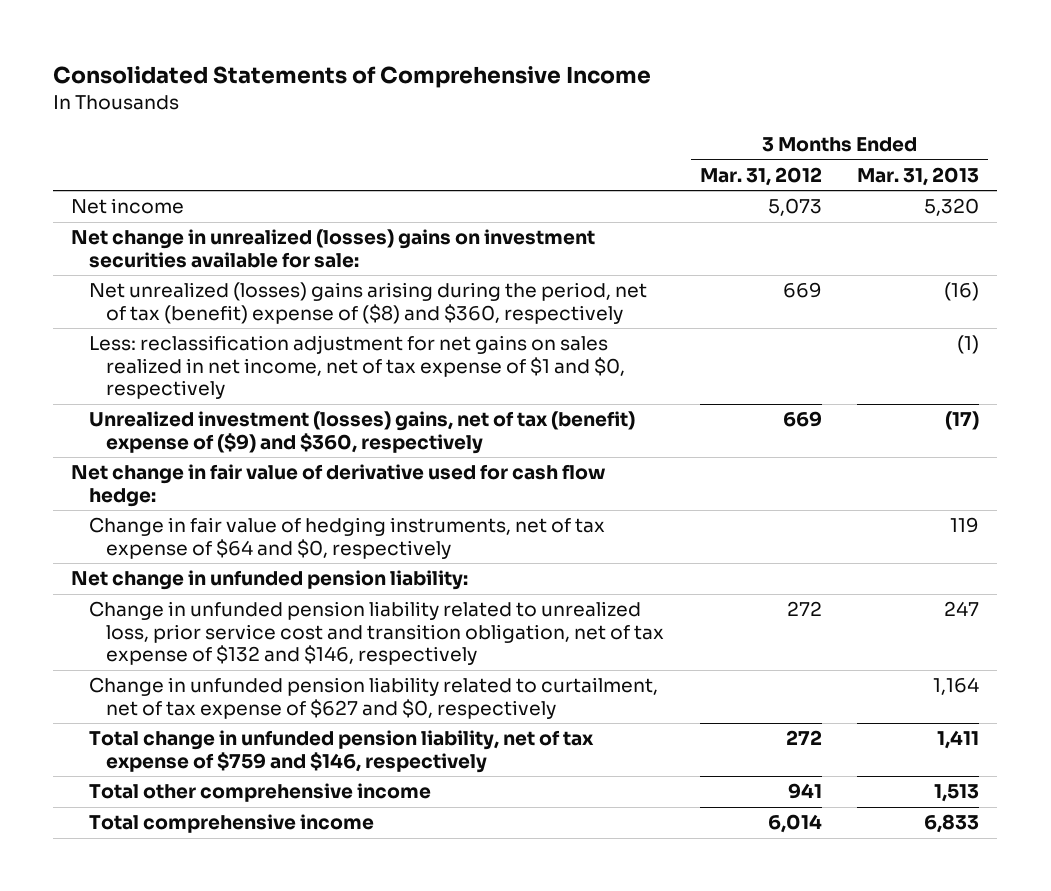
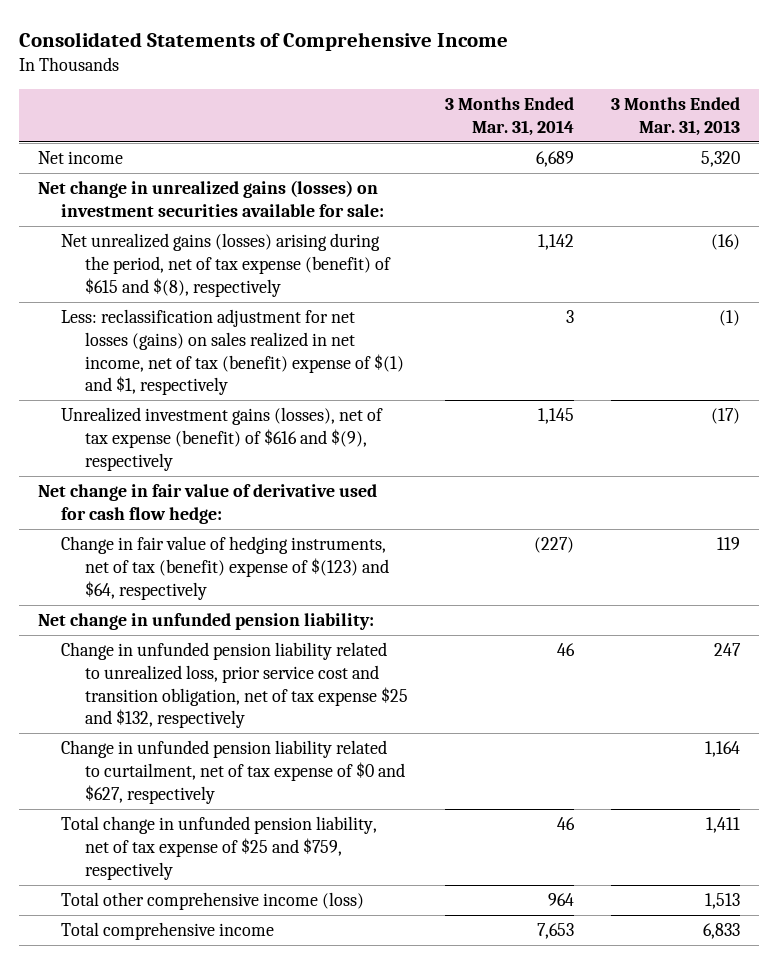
[699,166,822,186] Mar. 31, 2012 -> none
none -> [445,96,575,136] 3 Months Ended Mar. 31, 2014
[71,229,596,268] Net change in unrealized (losses) gains on investment securities available for sale: -> [37,180,385,217] Net change in unrealized gains (losses) on investment securities available for sale:
[88,282,647,324] Net unrealized (losses) gains arising during the period, net of tax (benefit) expense of ($8) and $360, respectively -> [61,233,392,297] Net unrealized gains (losses) arising during the period, net of tax expense (benefit) of $615 and $(8), respectively
[88,335,626,400] Less: reclassification adjustment for net gains on sales realized in net income, net of tax expense of $1 and $0, respectively -> [61,309,405,396] Less: reclassification adjustment for net losses (gains) on sales realized in net income, net of tax (benefit) expense of $(1) and $1, respectively
[88,411,635,454] Unrealized investment (losses) gains, net of tax (benefit) expense of ($9) and $360, respectively -> [61,407,384,471] Unrealized investment gains (losses), net of tax expense (benefit) of $616 and $(9), respectively
[88,517,605,559] Change in fair value of hedging instruments, net of tax expense of $64 and $0, respectively -> [61,536,390,600] Change in fair value of hedging instruments, net of tax (benefit) expense of $(123) and $64, respectively
[88,601,665,666] Change in unfunded pension liability related to unrealized loss, prior service cost and transition obligation, net of tax expense of $132 and $146, respectively -> [61,642,409,729] Change in unfunded pension liability related to unrealized loss, prior service cost and transition obligation, net of tax expense $25 and $132, respectively
[88,677,658,719] Change in unfunded pension liability related to curtailment, net of tax expense of $627 and $0, respectively -> [61,740,406,804] Change in unfunded pension liability related to curtailment, net of tax expense of $0 and $627, respectively
[88,730,594,773] Total change in unfunded pension liability, net of tax expense of $759 and $146, respectively -> [61,816,378,880] Total change in unfunded pension liability, net of tax expense of $25 and $759, respectively
[88,783,431,803] Total other comprehensive income -> [61,892,365,911] Total other comprehensive income (loss)

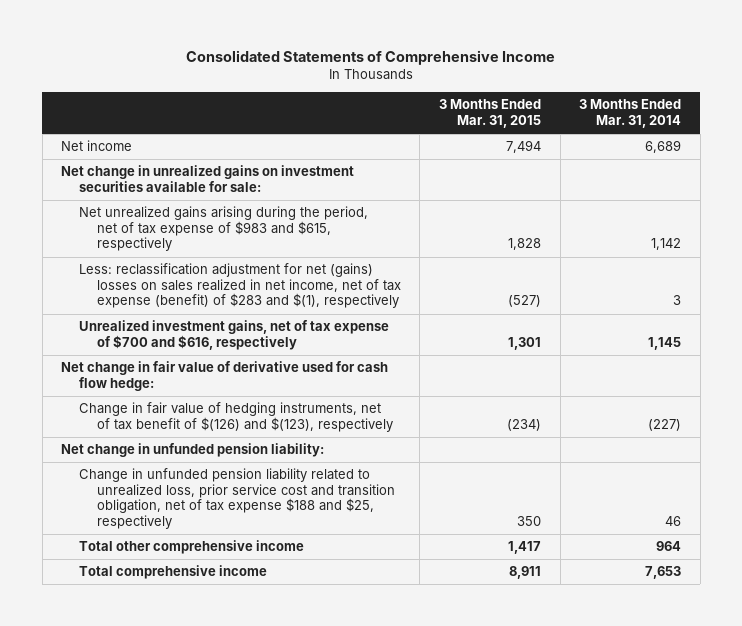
[611,96,741,136] 3 Months Ended Mar. 31, 2013 -> none
none -> [438,99,541,129] 3 Months Ended Mar. 31, 2015
[37,180,385,217] Net change in unrealized gains (losses) on investment securities available for sale: -> [61,165,355,192] Net change in unrealized gains on investment securities available for sale:
[61,233,392,297] Net unrealized gains (losses) arising during the period, net of tax expense (benefit) of $615 and $(8), respectively -> [79,206,369,252] Net unrealized gains arising during the period, net of tax expense of $983 and $615, respectively
[61,309,405,396] Less: reclassification adjustment for net losses (gains) on sales realized in net income, net of tax (benefit) expense of $(1) and $1, respectively -> [79,263,401,309] Less: reclassification adjustment for net (gains) losses on sales realized in net income, net of tax expense (benefit) of $283 and $(1), respectively
[61,407,384,471] Unrealized investment gains (losses), net of tax expense (benefit) of $616 and $(9), respectively -> [79,320,390,350] Unrealized investment gains, net of tax expense of $700 and $616, respectively
[61,536,390,600] Change in fair value of hedging instruments, net of tax (benefit) expense of $(123) and $64, respectively -> [79,402,393,432] Change in fair value of hedging instruments, net of tax benefit of $(126) and $(123), respectively
[61,740,406,804] Change in unfunded pension liability related to curtailment, net of tax expense of $0 and $627, respectively -> none
[61,816,378,880] Total change in unfunded pension liability, net of tax expense of $25 and $759, respectively -> none
[61,642,409,729] Change in unfunded pension liability related to unrealized loss, prior service cost and transition obligation, net of tax expense $25 and $132, respectively -> [79,468,395,529] Change in unfunded pension liability related to unrealized loss, prior service cost and transition obligation, net of tax expense $188 and $25, respectively
[61,892,365,911] Total other comprehensive income (loss) -> [79,540,305,555] Total other comprehensive income

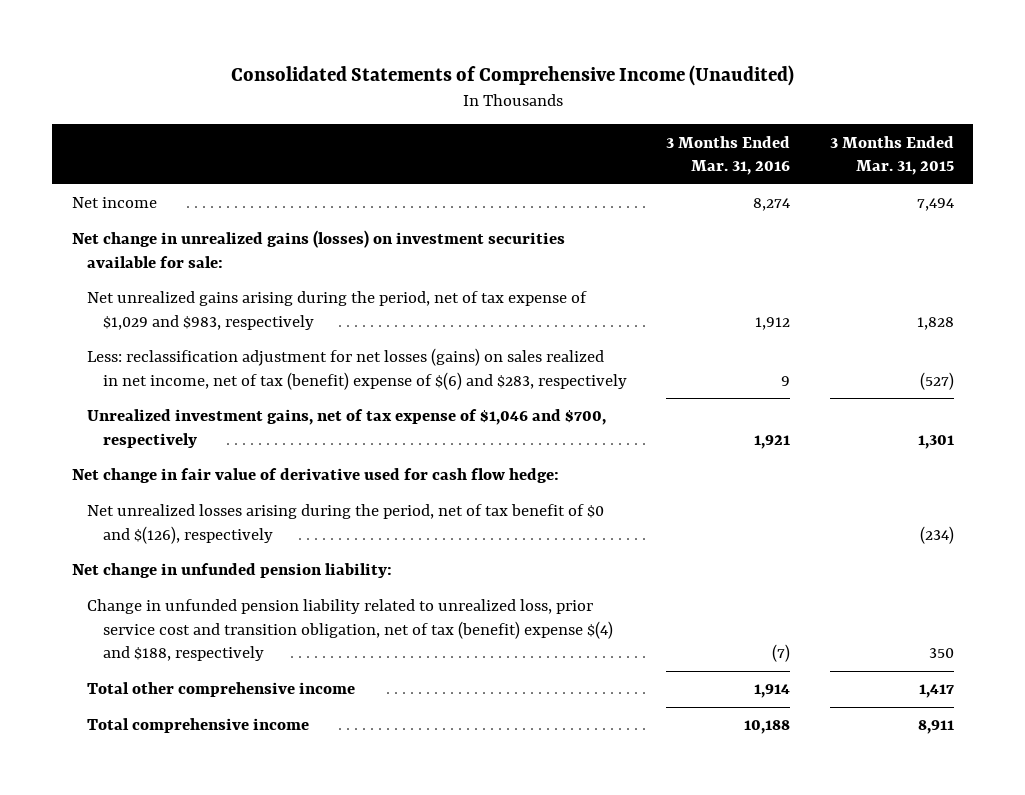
[186,50,556,66] Consolidated Statements of Comprehensive Income -> [230,64,794,86] Consolidated Statements of Comprehensive Income (Unaudited)
[579,99,682,129] 3 Months Ended Mar. 31, 2014 -> none
none -> [666,135,791,176] 3 Months Ended Mar. 31, 2016
[61,165,355,192] Net change in unrealized gains on investment securities available for sale: -> [71,230,565,268] Net change in unrealized gains (losses) on investment securities available for sale:
[79,206,369,252] Net unrealized gains arising during the period, net of tax expense of $983 and $615, respectively -> [87,291,588,330] Net unrealized gains arising during the period, net of tax expense of $1,029 and $983, respectively
[79,263,401,309] Less: reclassification adjustment for net (gains) losses on sales realized in net income, net of tax expense (benefit) of $283 and $(1), respectively -> [87,348,627,390] Less: reclassification adjustment for net losses (gains) on sales realized in net income, net of tax (benefit) expense of $(6) and $283, respectively
[79,320,390,350] Unrealized investment gains, net of tax expense of $700 and $616, respectively -> [87,409,607,448] Unrealized investment gains, net of tax expense of $1,046 and $700, respectively
[79,402,393,432] Change in fair value of hedging instruments, net of tax benefit of $(126) and $(123), respectively -> [87,504,605,544] Net unrealized losses arising during the period, net of tax benefit of $0 and $(126), respectively
[79,468,395,529] Change in unfunded pension liability related to unrealized loss, prior service cost and transition obligation, net of tax expense $188 and $25, respectively -> [87,599,613,662] Change in unfunded pension liability related to unrealized loss, prior service cost and transition obligation, net of tax (benefit) expense $(4) and $188, respectively

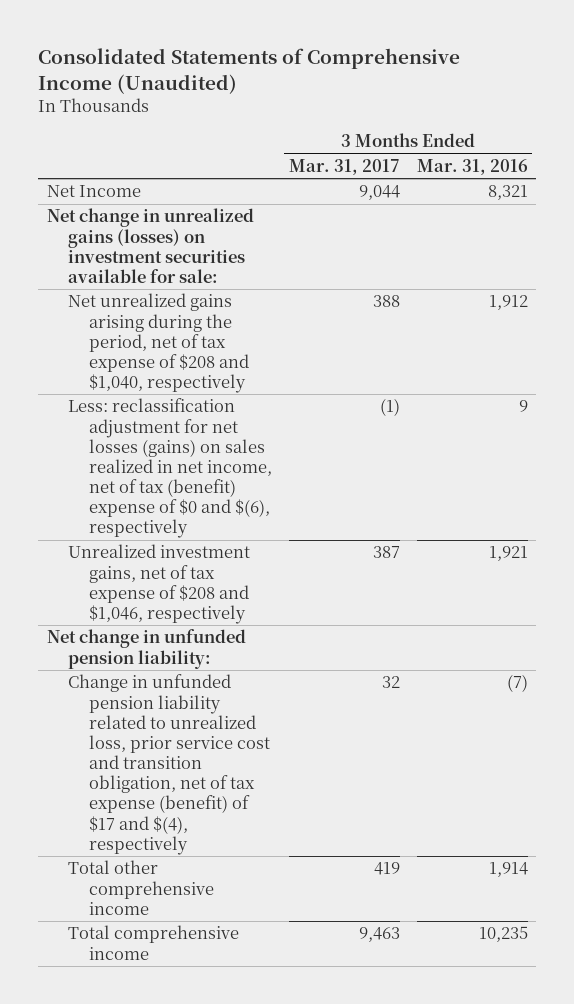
[829,135,954,176] 3 Months Ended Mar. 31, 2015 -> none
none -> [288,158,400,175] Mar. 31, 2017
[71,197,157,209] Net income -> [46,185,141,198] Net Income
[753,198,791,212] 8,274 -> [487,185,528,201] 8,321
[71,468,559,484] Net change in fair value of derivative used for cash flow hedge: -> none
[87,504,605,544] Net unrealized losses arising during the period, net of tax benefit of $0 and $(126), respectively -> none
[87,291,588,330] Net unrealized gains arising during the period, net of tax expense of $1,029 and $983, respectively -> [67,293,249,394] Net unrealized gains arising during the period, net of tax expense of $208 and $1,040, respectively
[87,348,627,390] Less: reclassification adjustment for net losses (gains) on sales realized in net income, net of tax (benefit) expense of $(6) and $283, respectively -> [67,398,272,539] Less: reclassification adjustment for net losses (gains) on sales realized in net income, net of tax (benefit) expense of $0 and $(6), respectively
[87,409,607,448] Unrealized investment gains, net of tax expense of $1,046 and $700, respectively -> [67,544,250,624] Unrealized investment gains, net of tax expense of $208 and $1,046, respectively
[87,599,613,662] Change in unfunded pension liability related to unrealized loss, prior service cost and transition obligation, net of tax (benefit) expense $(4) and $188, respectively -> [67,674,270,855] Change in unfunded pension liability related to unrealized loss, prior service cost and transition obligation, net of tax expense (benefit) of $17 and $(4), respectively
[744,720,791,735] 10,188 -> [478,926,528,943] 10,235

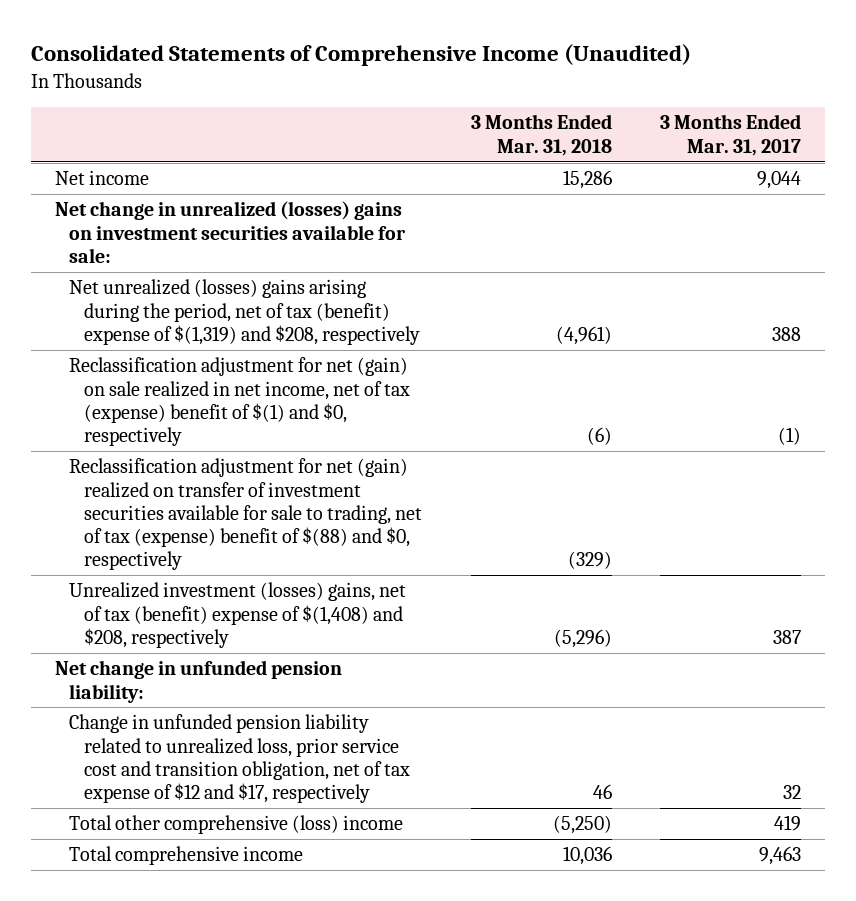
[416,158,528,175] Mar. 31, 2016 -> none
none -> [470,114,612,156] 3 Months Ended Mar. 31, 2018
[46,185,141,198] Net Income -> [54,170,149,186] Net income
[46,208,254,283] Net change in unrealized gains (losses) on investment securities available for sale: -> [54,201,407,263] Net change in unrealized (losses) gains on investment securities available for sale:
[67,293,249,394] Net unrealized gains arising during the period, net of tax expense of $208 and $1,040, respectively -> [69,279,420,345] Net unrealized (losses) gains arising during the period, net of tax (benefit) expense of $(1,319) and $208, respectively
[67,398,272,539] Less: reclassification adjustment for net losses (gains) on sales realized in net income, net of tax (benefit) expense of $0 and $(6), respectively -> [69,357,410,447] Reclassification adjustment for net (gain) on sale realized in net income, net of tax (expense) benefit of $(1) and $0, respectively
none -> [69,458,422,571] Reclassification adjustment for net (gain) realized on transfer of investment securities available for sale to trading, net of tax (expense) benefit of $(88) and $0, respectively
[67,544,250,624] Unrealized investment gains, net of tax expense of $208 and $1,046, respectively -> [69,582,407,648] Unrealized investment (losses) gains, net of tax (benefit) expense of $(1,408) and $208, respectively
[67,674,270,855] Change in unfunded pension liability related to unrealized loss, prior service cost and transition obligation, net of tax expense (benefit) of $17 and $(4), respectively -> [69,714,410,804] Change in unfunded pension liability related to unrealized loss, prior service cost and transition obligation, net of tax expense of $12 and $17, respectively
[67,860,214,915] Total other comprehensive income -> [69,815,404,835] Total other comprehensive (loss) income

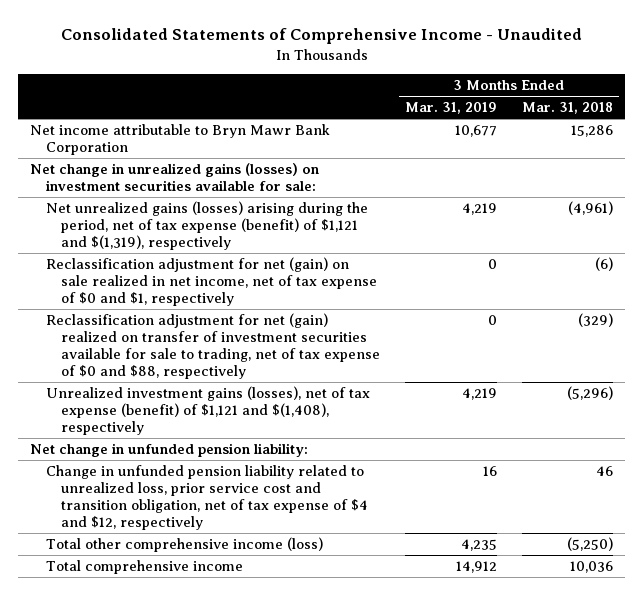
[30,44,691,67] Consolidated Statements of Comprehensive Income (Unaudited) -> [60,28,582,45] Consolidated Statements of Comprehensive Income - Unaudited
[660,114,802,156] 3 Months Ended Mar. 31, 2017 -> none
none -> [405,102,498,115] Mar. 31, 2019
[54,170,149,186] Net income -> [30,123,331,155] Net income attributable to Bryn Mawr Bank Corporation
[54,201,407,263] Net change in unrealized (losses) gains on investment securities available for sale: -> [30,162,320,191] Net change in unrealized gains (losses) on investment securities available for sale:
[69,279,420,345] Net unrealized (losses) gains arising during the period, net of tax (benefit) expense of $(1,319) and $208, respectively -> [45,200,368,250] Net unrealized gains (losses) arising during the period, net of tax expense (benefit) of $1,121 and $(1,319), respectively
[69,357,410,447] Reclassification adjustment for net (gain) on sale realized in net income, net of tax (expense) benefit of $(1) and $0, respectively -> [45,256,378,306] Reclassification adjustment for net (gain) on sale realized in net income, net of tax expense of $0 and $1, respectively
[69,458,422,571] Reclassification adjustment for net (gain) realized on transfer of investment securities available for sale to trading, net of tax (expense) benefit of $(88) and $0, respectively -> [45,312,381,379] Reclassification adjustment for net (gain) realized on transfer of investment securities available for sale to trading, net of tax expense of $0 and $88, respectively
[69,582,407,648] Unrealized investment (losses) gains, net of tax (benefit) expense of $(1,408) and $208, respectively -> [45,385,370,435] Unrealized investment gains (losses), net of tax expense (benefit) of $1,121 and $(1,408), respectively
[69,714,410,804] Change in unfunded pension liability related to unrealized loss, prior service cost and transition obligation, net of tax expense of $12 and $17, respectively -> [45,464,369,530] Change in unfunded pension liability related to unrealized loss, prior service cost and transition obligation, net of tax expense of $4 and $12, respectively
[69,815,404,835] Total other comprehensive (loss) income -> [45,536,323,552] Total other comprehensive income (loss)

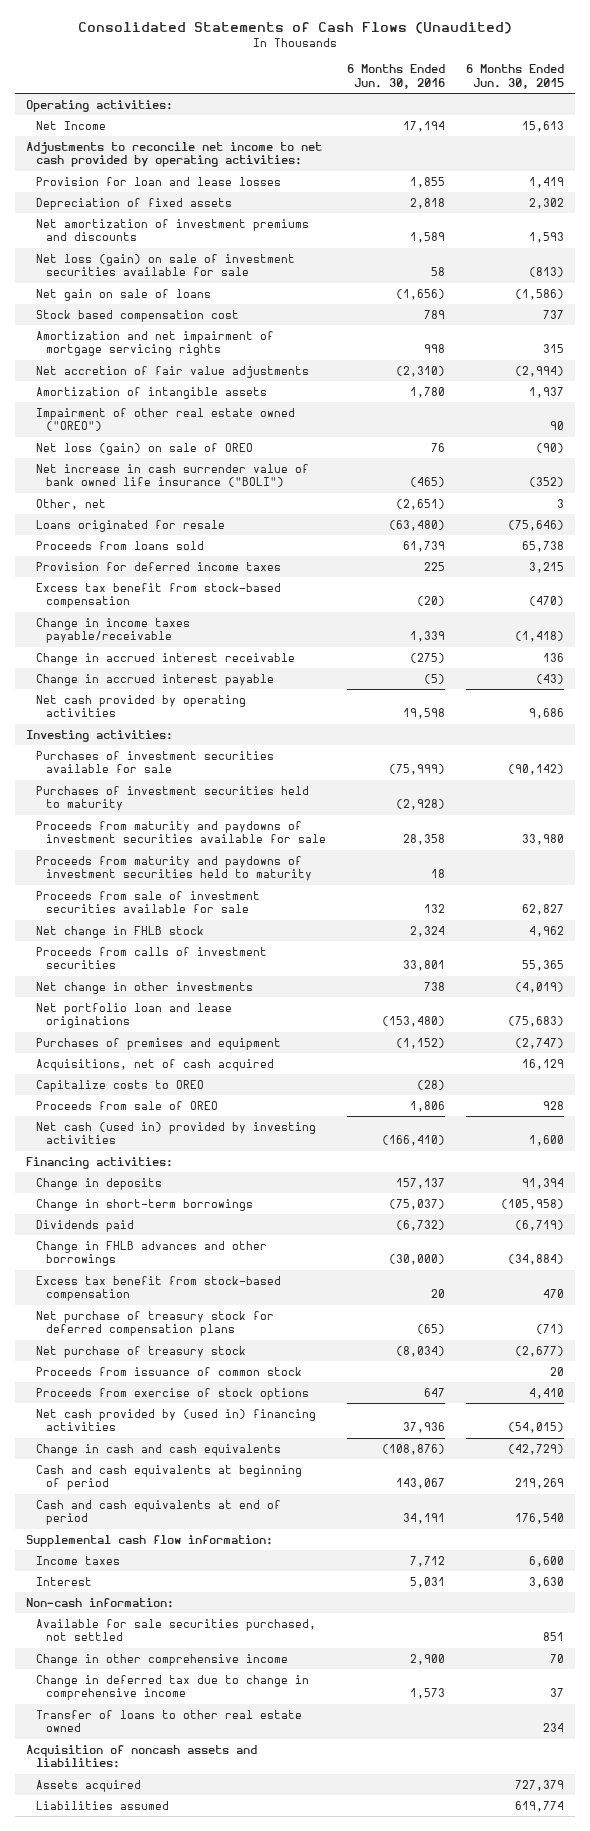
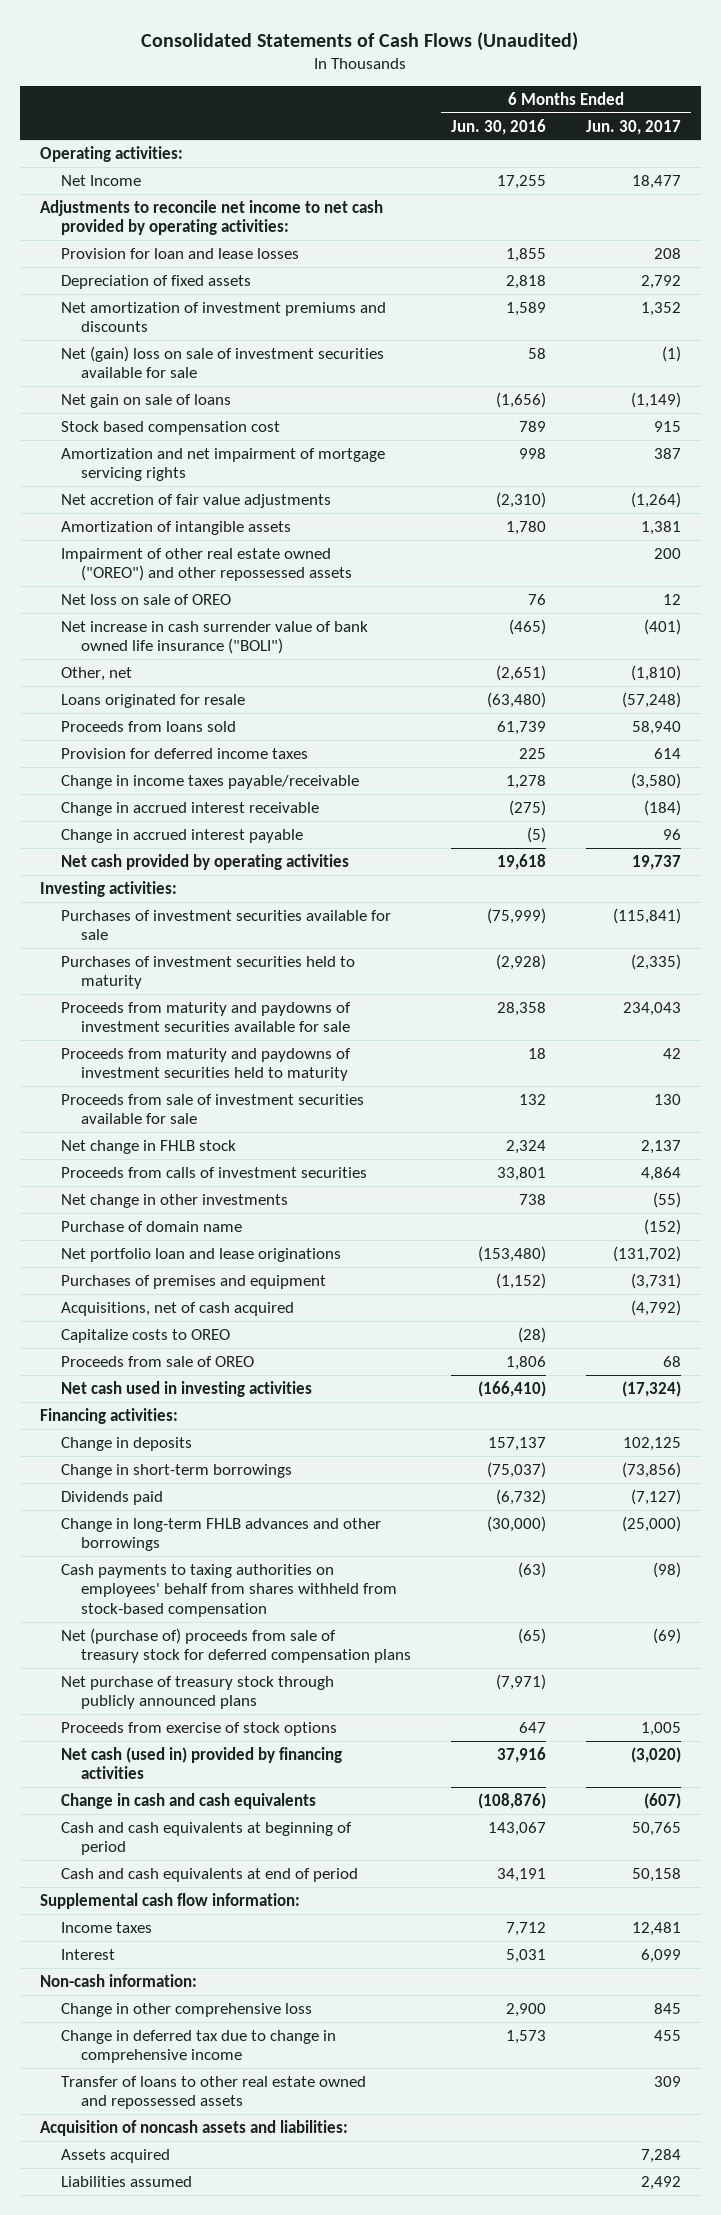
[466,64,565,89] 6 Months Ended Jun. 30, 2015 -> none
none -> [585,119,681,135] Jun. 30, 2017
[403,120,446,132] 17,194 -> [496,174,546,189] 17,255
[35,253,295,277] Net loss (gain) on sale of investment securities available for sale -> [60,345,384,379] Net (gain) loss on sale of investment securities available for sale
[35,407,295,432] Impairment of other real estate owned ("OREO") -> [60,547,352,582] Impairment of other real estate owned ("OREO") and other repossessed assets
[35,442,253,455] Net loss (gain) on sale of OREO -> [60,593,231,605] Net loss on sale of OREO
[35,582,281,609] Excess tax benefit from stock-based compensation -> none
[410,631,446,643] 1,339 -> [505,774,546,789] 1,278
[403,708,446,720] 19,598 -> [496,853,546,870] 19,618
none -> [60,1220,242,1232] Purchase of domain name
[35,1121,316,1145] Net cash (used in) provided by investing activities -> [60,1380,312,1397] Net cash used in investing activities
[35,1275,281,1302] Excess tax benefit from stock-based compensation -> none
[35,1366,302,1376] Proceeds from issuance of common stock -> none
[35,1240,267,1267] Change in FHLB advances and other borrowings -> [60,1517,381,1552] Change in long-term FHLB advances and other borrowings
none -> [60,1563,397,1617] Cash payments to taxing authorities on employees' behalf from shares withheld from stock-based compensation
[35,1310,274,1337] Net purchase of treasury stock for deferred compensation plans -> [60,1627,411,1664] Net (purchase of) proceeds from sale of treasury stock for deferred compensation plans
[35,1345,246,1358] Net purchase of treasury stock -> [60,1675,334,1710] Net purchase of treasury stock through publicly announced plans
[396,1345,446,1357] (8,034) -> [495,1673,546,1690] (7,971)
[35,1408,316,1432] Net cash provided by (used in) financing activities -> [60,1746,342,1780] Net cash (used in) provided by financing activities
[403,1422,446,1434] 37,936 -> [496,1746,546,1763] 37,916
[35,1618,316,1642] Available for sale securities purchased, not settled -> none
[35,1653,288,1666] Change in other comprehensive income -> [60,2002,312,2017] Change in other comprehensive loss
[35,1709,302,1733] Transfer of loans to other real estate owned -> [60,2075,366,2110] Transfer of loans to other real estate owned and repossessed assets

